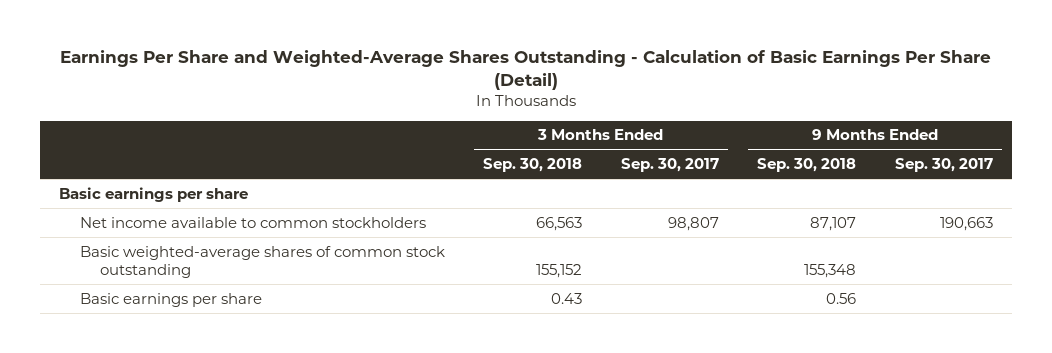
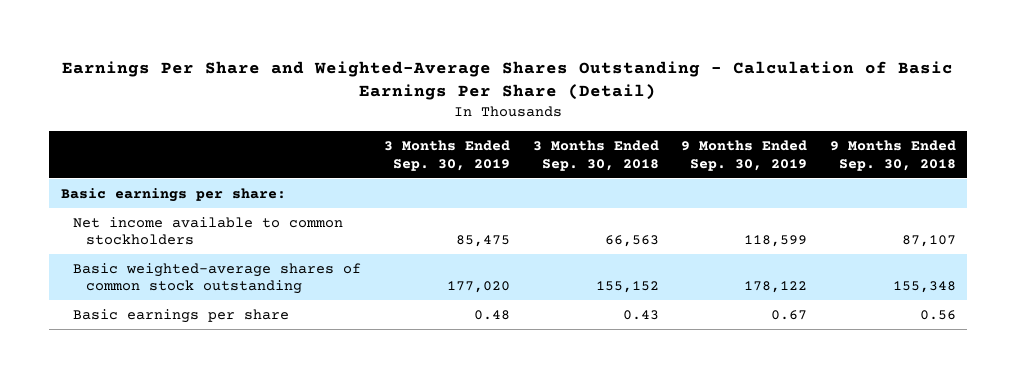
[620,158,719,173] Sep. 30, 2017 -> none
[894,158,993,173] Sep. 30, 2017 -> none
none -> [384,139,511,171] 3 Months Ended Sep. 30, 2019
none -> [681,139,808,171] 9 Months Ended Sep. 30, 2019
[59,186,249,202] Basic earnings per share -> [60,187,286,202] Basic earnings per share:

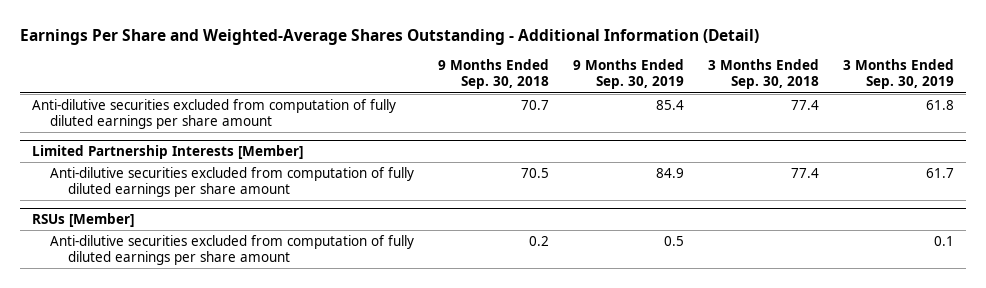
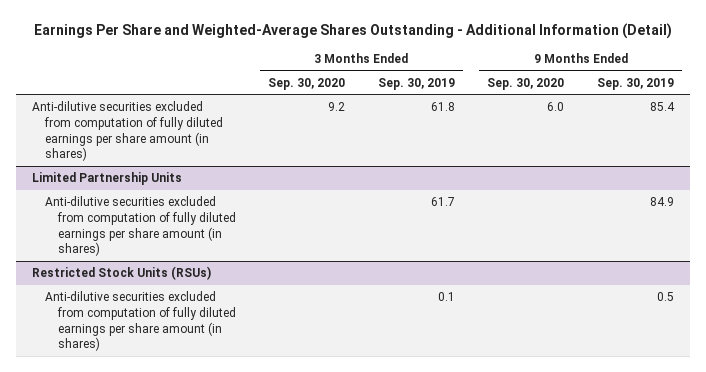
[438,59,550,90] 9 Months Ended Sep. 30, 2018 -> none
[707,59,819,90] 3 Months Ended Sep. 30, 2018 -> none
none -> [268,77,346,90] Sep. 30, 2020
none -> [487,77,565,90] Sep. 30, 2020
[31,144,303,159] Limited Partnership Interests [Member] -> none
[31,98,396,130] Anti-dilutive securities excluded from computation of fully diluted earnings per share amount -> [32,101,223,162] Anti-dilutive securities excluded from computation of fully diluted earnings per share amount (in shares)
none -> [32,172,183,186] Limited Partnership Units
[50,166,415,198] Anti-dilutive securities excluded from computation of fully diluted earnings per share amount -> [44,196,236,257] Anti-dilutive securities excluded from computation of fully diluted earnings per share amount (in shares)
[31,212,134,227] RSUs [Member] -> [32,266,212,281] Restricted Stock Units (RSUs)
[50,234,415,266] Anti-dilutive securities excluded from computation of fully diluted earnings per share amount -> [44,291,236,352] Anti-dilutive securities excluded from computation of fully diluted earnings per share amount (in shares)

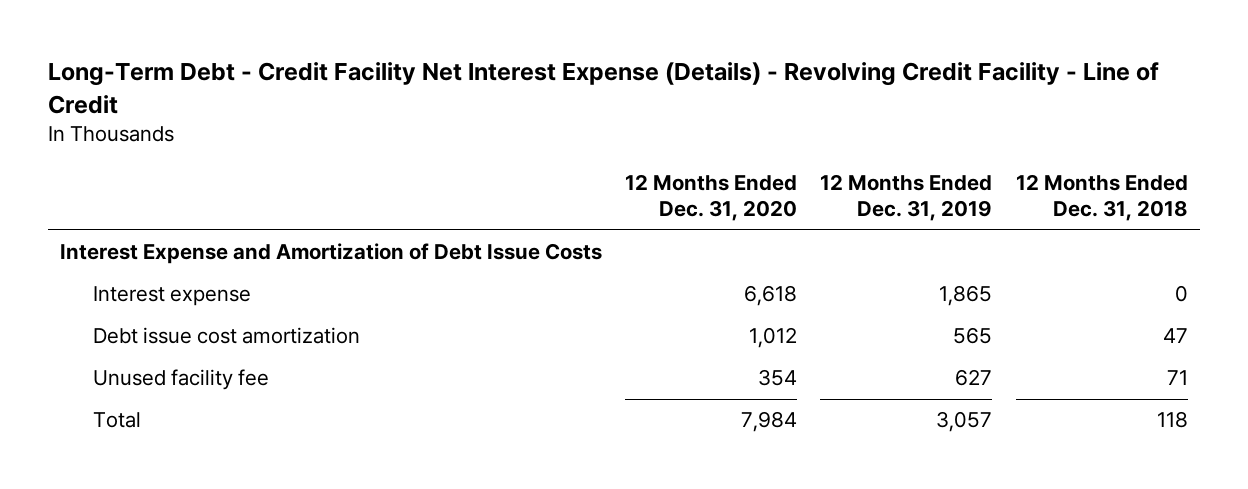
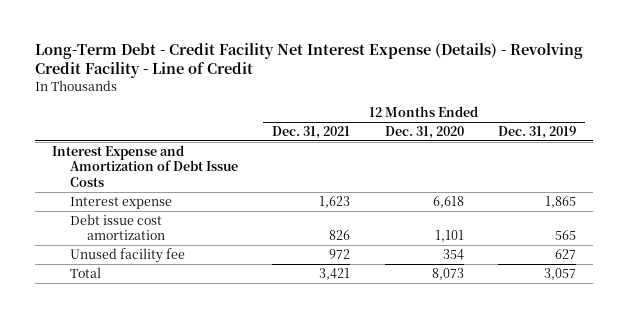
[1015,174,1188,222] 12 Months Ended Dec. 31, 2018 -> none
none -> [272,126,351,140] Dec. 31, 2021
[749,327,798,349] 1,012 -> [434,230,464,243] 1,101
[741,411,798,433] 7,984 -> [431,267,464,280] 8,073

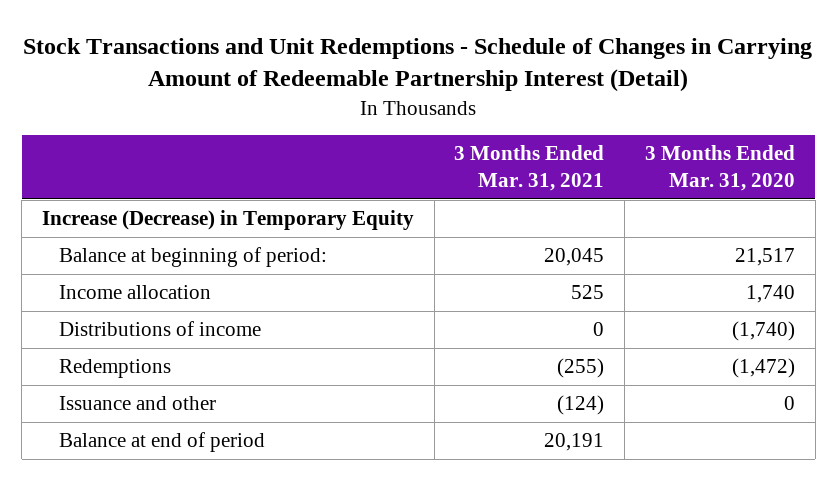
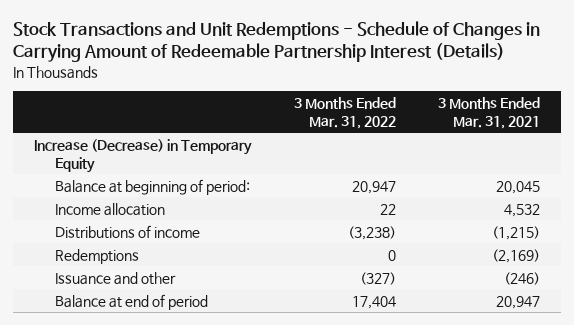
[23,38,813,93] Stock Transactions and Unit Redemptions - Schedule of Changes in Carrying Amount of Redeemable Partnership Interest (Detail) -> [13,21,541,63] Stock Transactions and Unit Redemptions - Schedule of Changes in Carrying Amount of Redeemable Partnership Interest (Details)
[644,145,795,192] 3 Months Ended Mar. 31, 2020 -> none
none -> [293,96,396,129] 3 Months Ended Mar. 31, 2022
[571,285,605,300] 525 -> [503,203,540,217] 4,532
[593,322,605,337] 0 -> [491,225,540,240] (1,215)
[557,358,605,379] (255) -> [491,248,540,263] (2,169)
[557,395,605,416] (124) -> [503,271,540,285] (246)
[544,433,605,452] 20,191 -> [495,295,540,309] 20,947

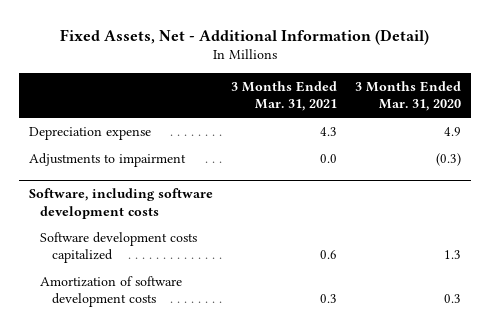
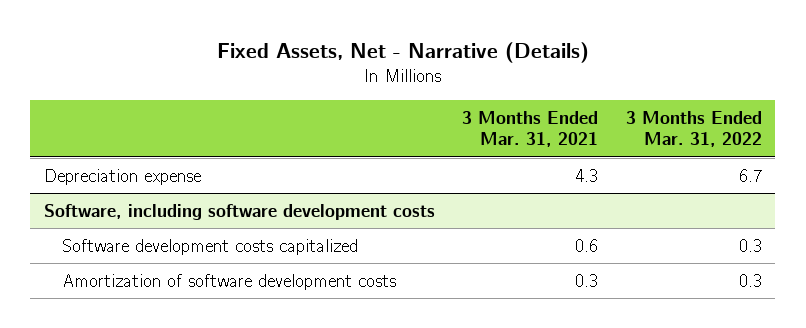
[59,28,429,45] Fixed Assets, Net - Additional Information (Detail) -> [216,41,589,63] Fixed Assets, Net - Narrative (Details)
[355,81,462,112] 3 Months Ended Mar. 31, 2020 -> none
none -> [625,110,762,148] 3 Months Ended Mar. 31, 2022
[28,152,186,167] Adjustments to impairment -> none

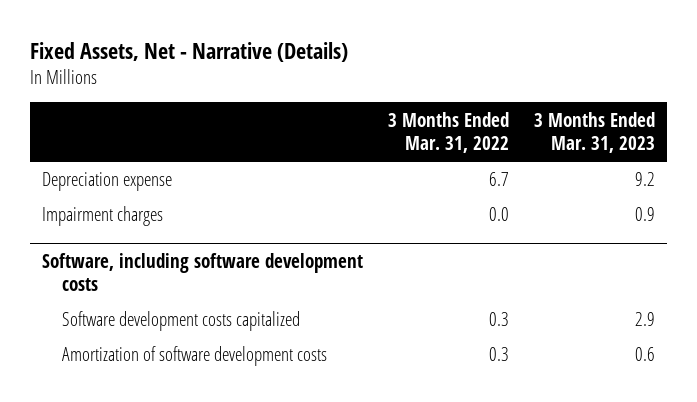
[462,110,599,148] 3 Months Ended Mar. 31, 2021 -> none
none -> [533,111,655,154] 3 Months Ended Mar. 31, 2023
none -> [42,206,164,227] Impairment charges

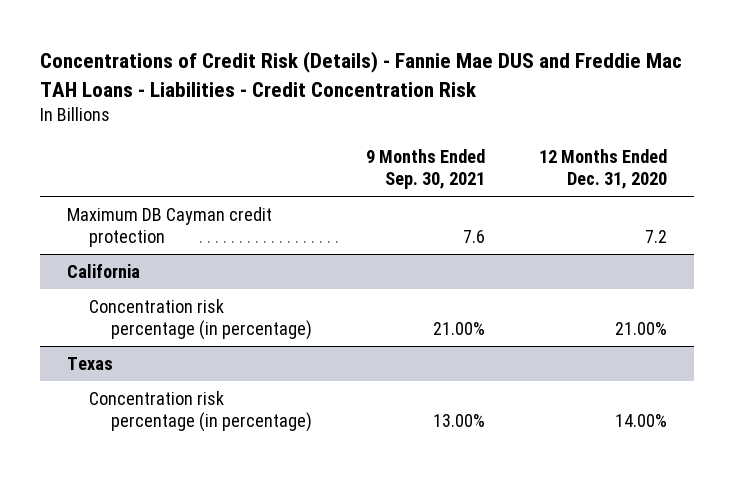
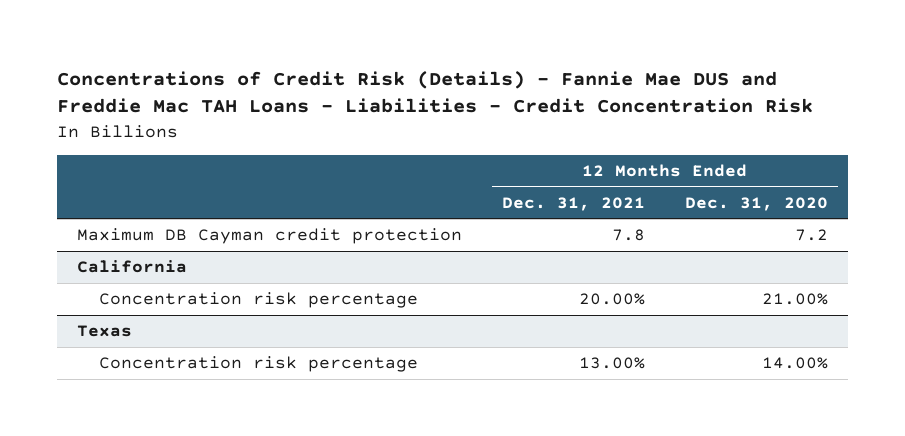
[366,149,486,190] 9 Months Ended Sep. 30, 2021 -> none
none -> [501,196,645,211] Dec. 31, 2021
[89,298,313,340] Concentration risk percentage (in percentage) -> [98,292,418,309] Concentration risk percentage
[89,390,313,432] Concentration risk percentage (in percentage) -> [98,356,418,373] Concentration risk percentage

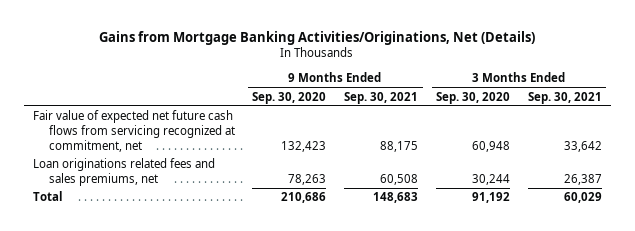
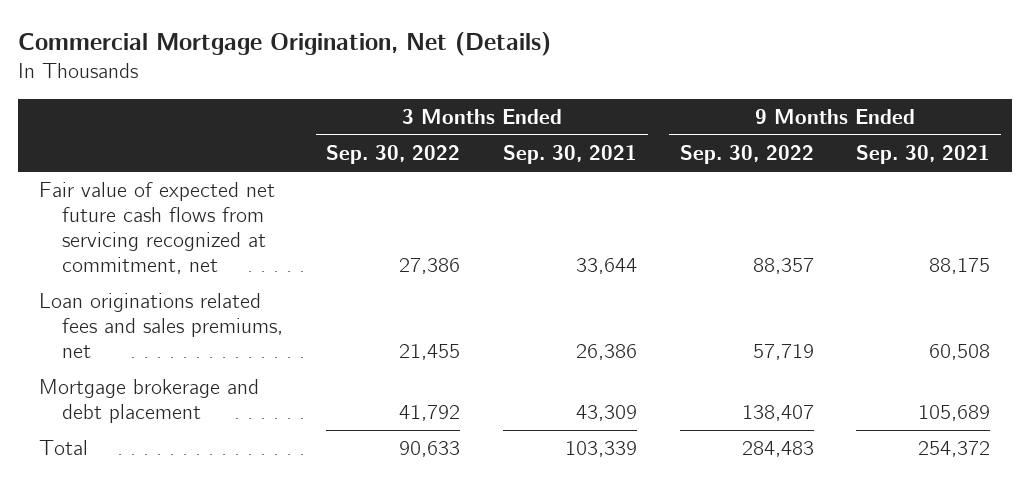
[99,30,536,45] Gains from Mortgage Banking Activities/Originations, Net (Details) -> [18,32,552,57] Commercial Mortgage Origination, Net (Details)
[252,91,327,104] Sep. 30, 2020 -> none
[436,91,511,104] Sep. 30, 2020 -> none
none -> [326,145,461,165] Sep. 30, 2022
none -> [679,145,814,165] Sep. 30, 2022
[563,140,602,152] 33,642 -> [575,258,637,275] 33,644
[563,174,602,186] 26,387 -> [575,344,637,361] 26,386
none -> [39,379,260,424] Mortgage brokerage and debt placement
[373,192,419,204] 148,683 -> [918,441,991,458] 254,372
[563,192,602,204] 60,029 -> [564,441,637,458] 103,339

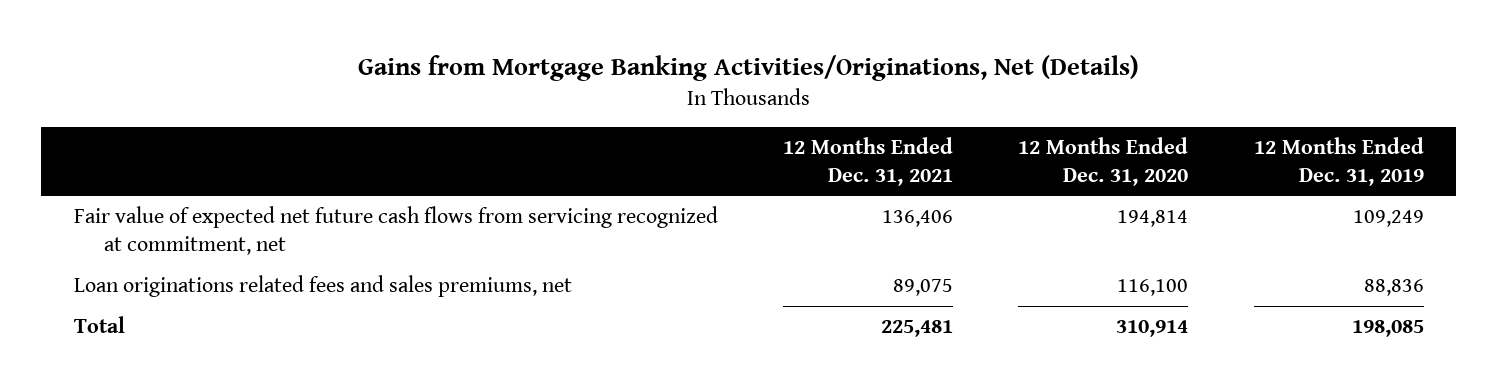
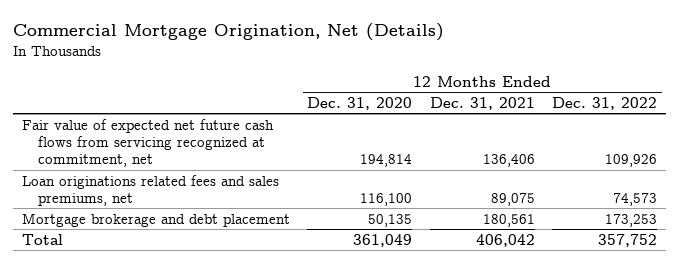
[357,55,1139,82] Gains from Mortgage Banking Activities/Originations, Net (Details) -> [13,23,445,42] Commercial Mortgage Origination, Net (Details)
[1253,137,1424,186] 12 Months Ended Dec. 31, 2019 -> none
none -> [552,96,658,110] Dec. 31, 2022
none -> [21,212,290,227] Mortgage brokerage and debt placement
[880,320,953,338] 225,481 -> [475,233,535,247] 406,042
[1116,320,1189,338] 310,914 -> [353,233,413,247] 361,049

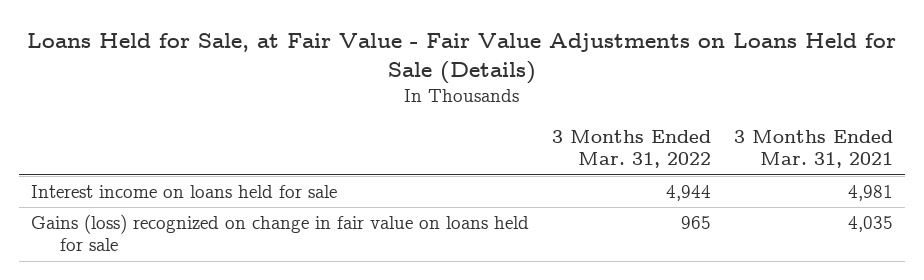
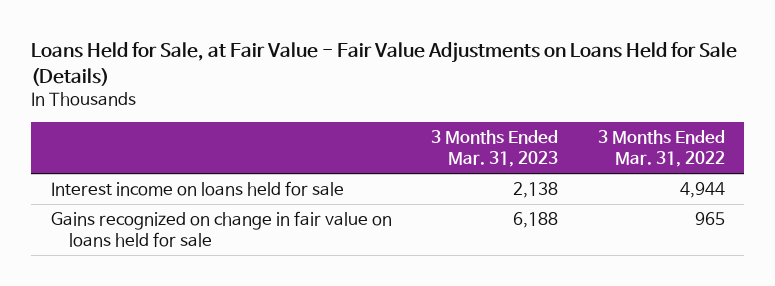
[734,130,894,169] 3 Months Ended Mar. 31, 2021 -> none
none -> [431,129,559,168] 3 Months Ended Mar. 31, 2023
[30,214,529,252] Gains (loss) recognized on change in fair value on loans held for sale -> [50,210,392,248] Gains recognized on change in fair value on loans held for sale

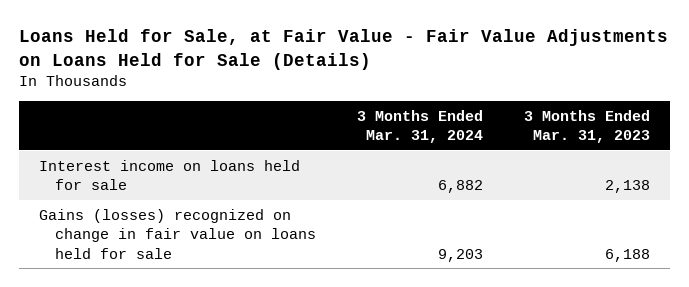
[597,129,725,168] 3 Months Ended Mar. 31, 2022 -> none
none -> [356,109,483,144] 3 Months Ended Mar. 31, 2024
[50,210,392,248] Gains recognized on change in fair value on loans held for sale -> [38,208,317,259] Gains (losses) recognized on change in fair value on loans held for sale

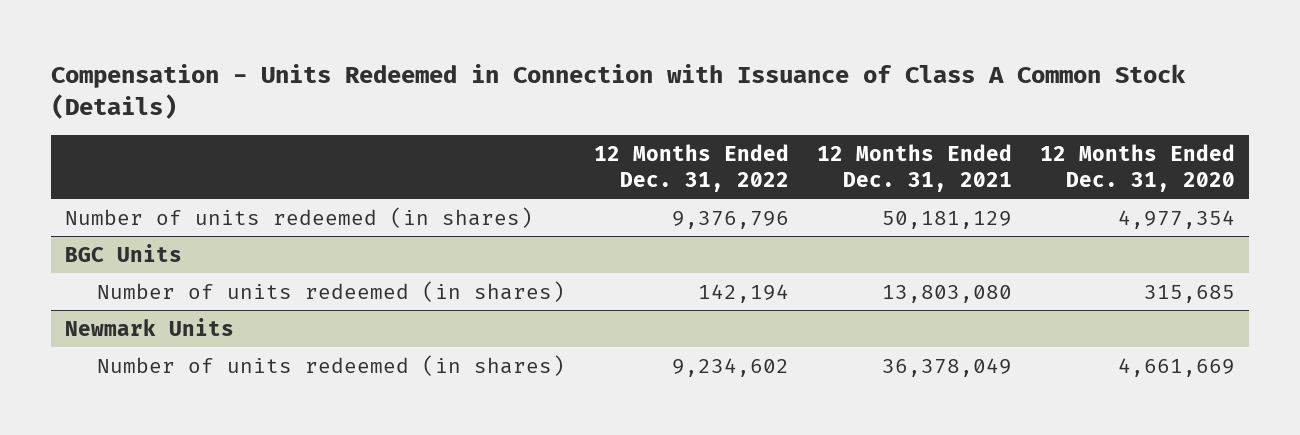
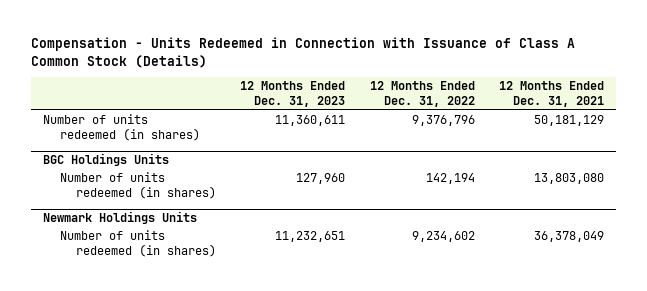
[1040,144,1236,192] 12 Months Ended Dec. 31, 2020 -> none
none -> [240,81,346,107] 12 Months Ended Dec. 31, 2023
[64,243,182,262] BGC Units -> [42,153,169,167] BGC Holdings Units
[64,317,234,336] Newmark Units -> [42,211,197,225] Newmark Holdings Units

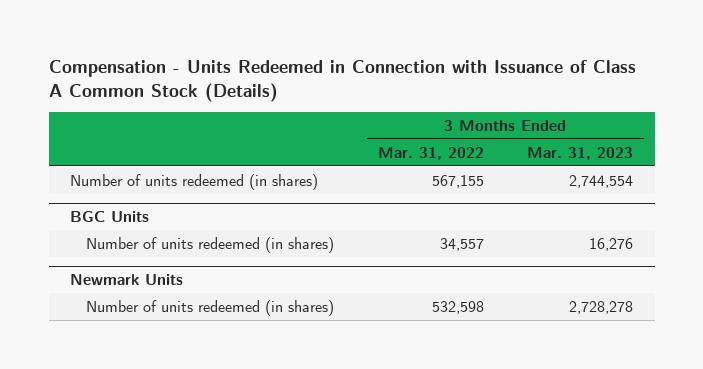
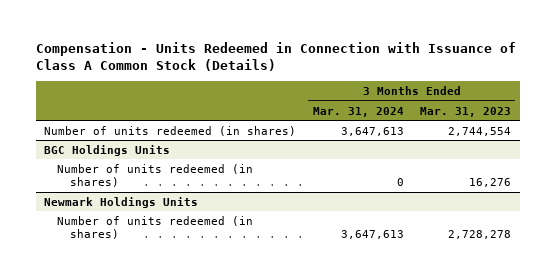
[377,146,484,160] Mar. 31, 2022 -> none
none -> [312,106,404,117] Mar. 31, 2024
[70,211,150,223] BGC Units -> [43,144,170,156] BGC Holdings Units
[70,274,184,286] Newmark Units -> [43,196,198,208] Newmark Holdings Units

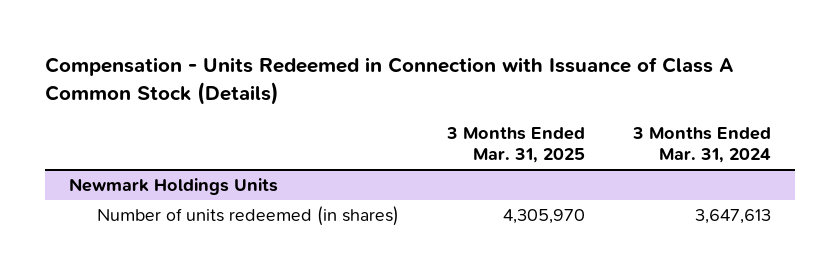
[420,106,512,117] Mar. 31, 2023 -> none
none -> [445,126,585,164] 3 Months Ended Mar. 31, 2025
[43,125,296,136] Number of units redeemed (in shares) -> none
[43,144,170,156] BGC Holdings Units -> none
[57,163,254,188] Number of units redeemed (in shares) -> none

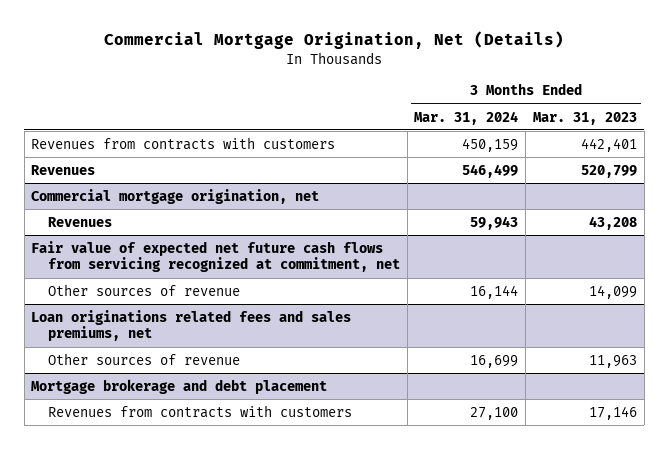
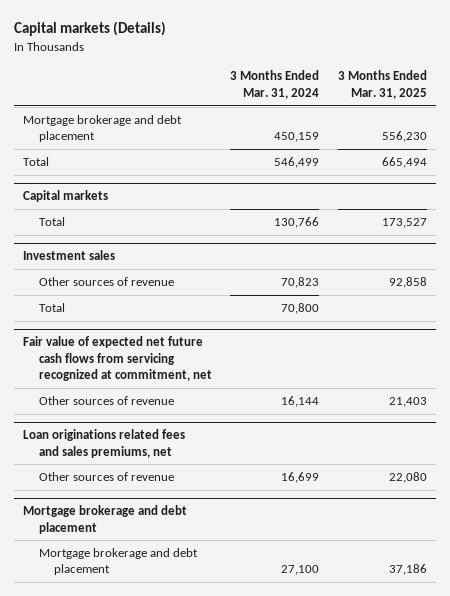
[104,31,565,50] Commercial Mortgage Origination, Net (Details) -> [13,21,166,37] Capital markets (Details)
[533,111,638,125] Mar. 31, 2023 -> none
none -> [337,70,427,99] 3 Months Ended Mar. 31, 2025
[31,188,320,204] Commercial mortgage origination, net -> none
[47,216,112,227] Revenues -> none
[31,136,336,150] Revenues from contracts with customers -> [22,115,182,143] Mortgage brokerage and debt placement
[31,164,96,175] Revenues -> [22,157,49,167] Total
none -> [22,190,108,203] Capital markets
none -> [38,217,65,227] Total
none -> [22,250,115,261] Investment sales
none -> [38,277,174,287] Other sources of revenue
none -> [38,303,65,313] Total
[47,404,352,418] Revenues from contracts with customers -> [38,548,198,576] Mortgage brokerage and debt placement

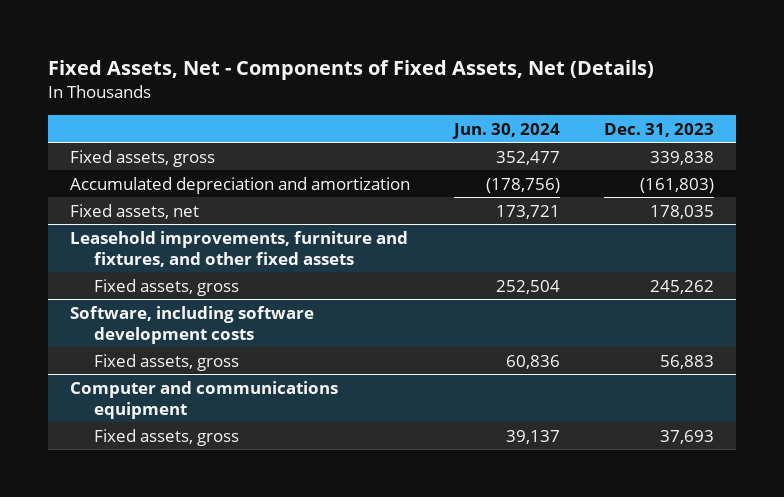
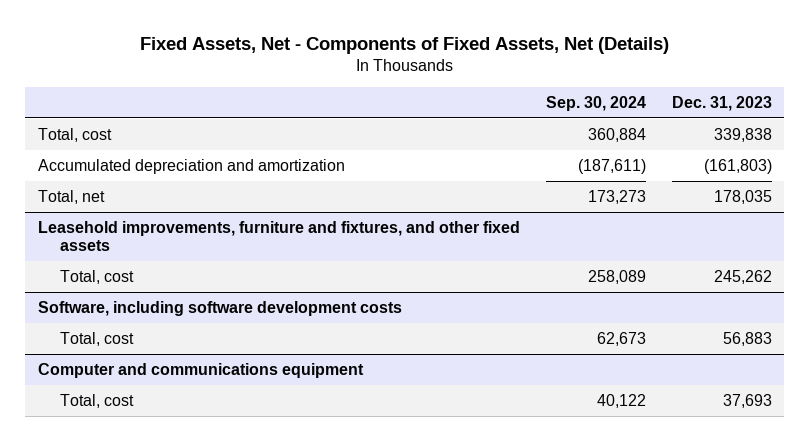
[451,122,560,139] Jun. 30, 2024 -> none
none -> [545,95,646,111] Sep. 30, 2024
[69,149,215,167] Fixed assets, gross -> [37,127,112,142] Total, cost
[69,203,199,219] Fixed assets, net -> [37,189,105,204] Total, net
[94,278,240,296] Fixed assets, gross -> [60,269,135,284] Total, cost
[94,353,240,371] Fixed assets, gross -> [60,331,135,346] Total, cost
[94,428,240,446] Fixed assets, gross -> [60,393,135,408] Total, cost

